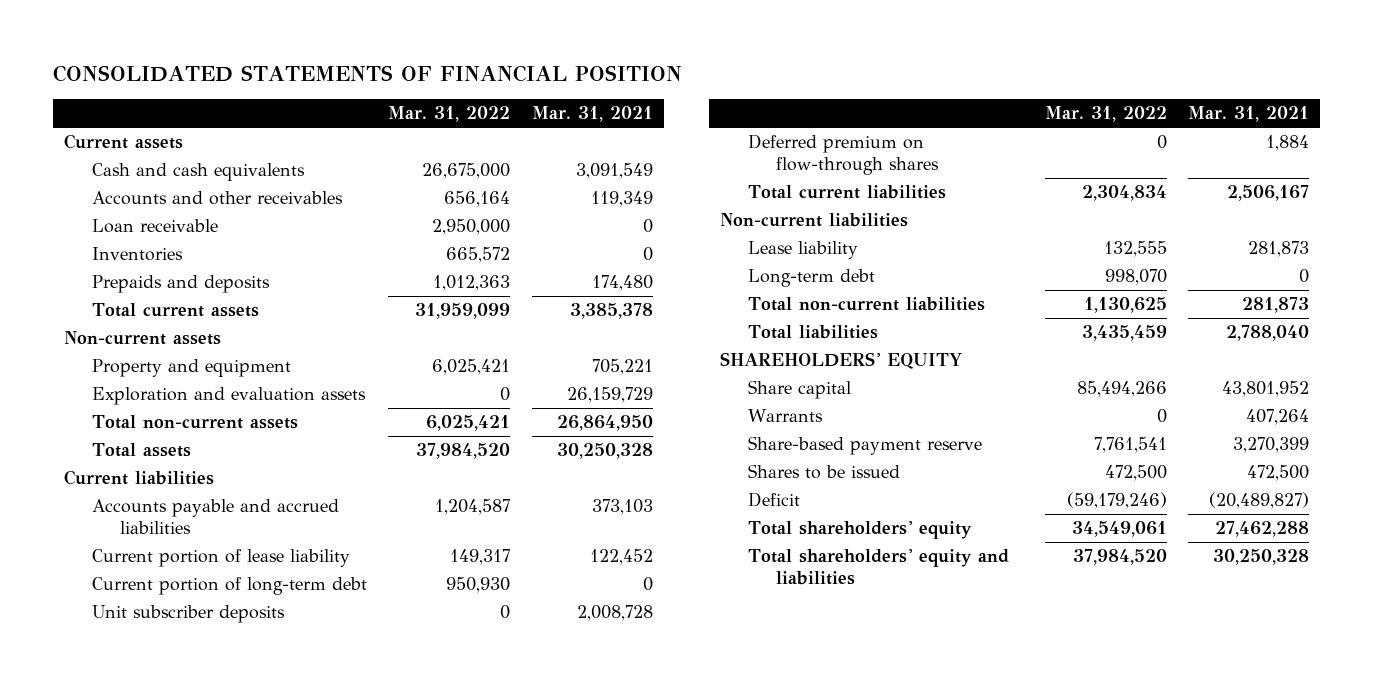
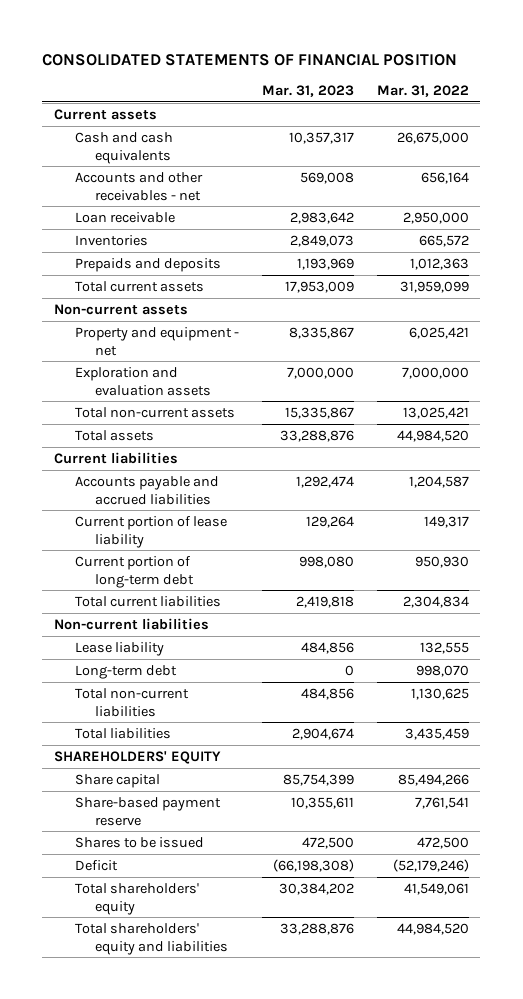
[531,106,653,123] Mar. 31, 2021 -> none
none -> [261,85,354,98] Mar. 31, 2023
[91,191,343,206] Accounts and other receivables -> [74,171,203,201] Accounts and other receivables - net
[91,359,291,378] Property and equipment -> [74,326,239,356] Property and equipment - net
[500,387,511,402] 0 -> [401,366,469,379] 7,000,000
[426,415,511,432] 6,025,421 -> [402,406,469,419] 13,025,421
[416,443,511,460] 37,984,520 -> [396,429,469,442] 44,984,520
[91,605,285,624] Unit subscriber deposits -> none
[748,134,940,176] Deferred premium on flow-through shares -> none
[748,409,824,423] Warrants -> none
[1066,492,1167,510] (59,179,246) -> [392,858,469,872] (52,179,246)
[1071,521,1167,538] 34,549,061 -> [403,882,469,895] 41,549,061
[1072,549,1167,566] 37,984,520 -> [396,922,469,935] 44,984,520

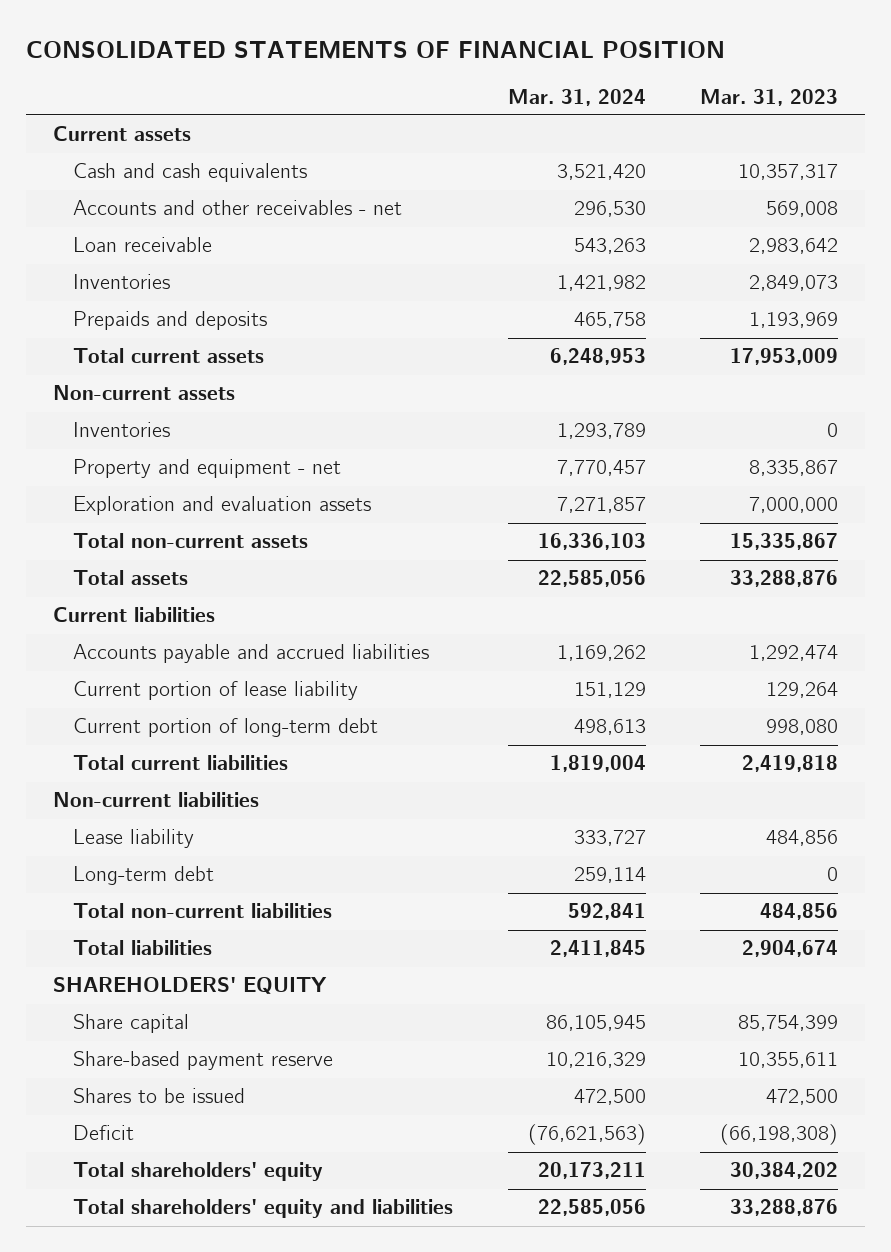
[376,85,469,98] Mar. 31, 2022 -> none
none -> [507,88,646,106] Mar. 31, 2024
none -> [73,422,171,438] Inventories

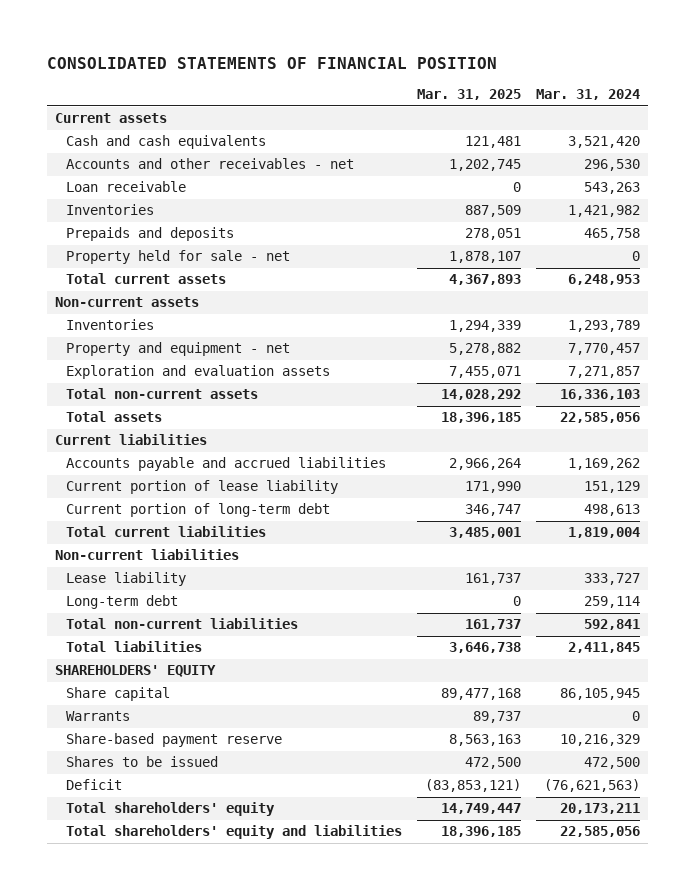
[700,88,839,106] Mar. 31, 2023 -> none
none -> [417,89,522,101] Mar. 31, 2025
none -> [66,250,291,265] Property held for sale - net
none -> [66,711,131,722] Warrants

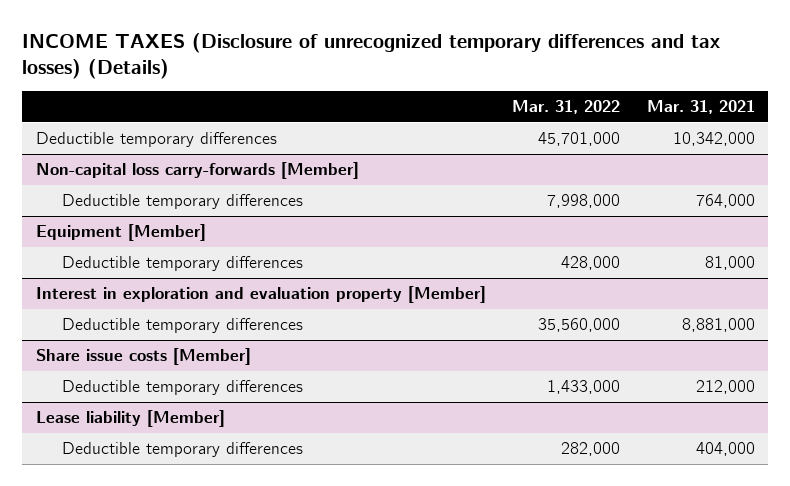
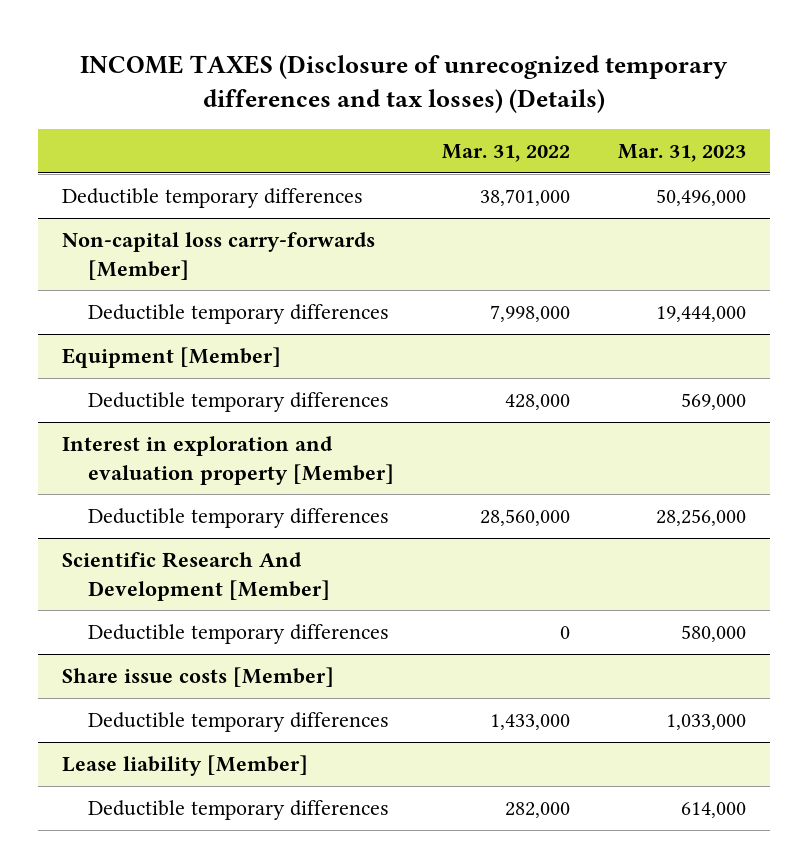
[646,100,755,115] Mar. 31, 2021 -> none
none -> [617,143,746,162] Mar. 31, 2023
[538,132,621,147] 45,701,000 -> [480,189,571,207] 38,701,000
[538,318,621,333] 35,560,000 -> [480,509,571,527] 28,560,000
none -> [62,552,331,601] Scientific Research And Development [Member]
none -> [88,624,390,645] Deductible temporary differences

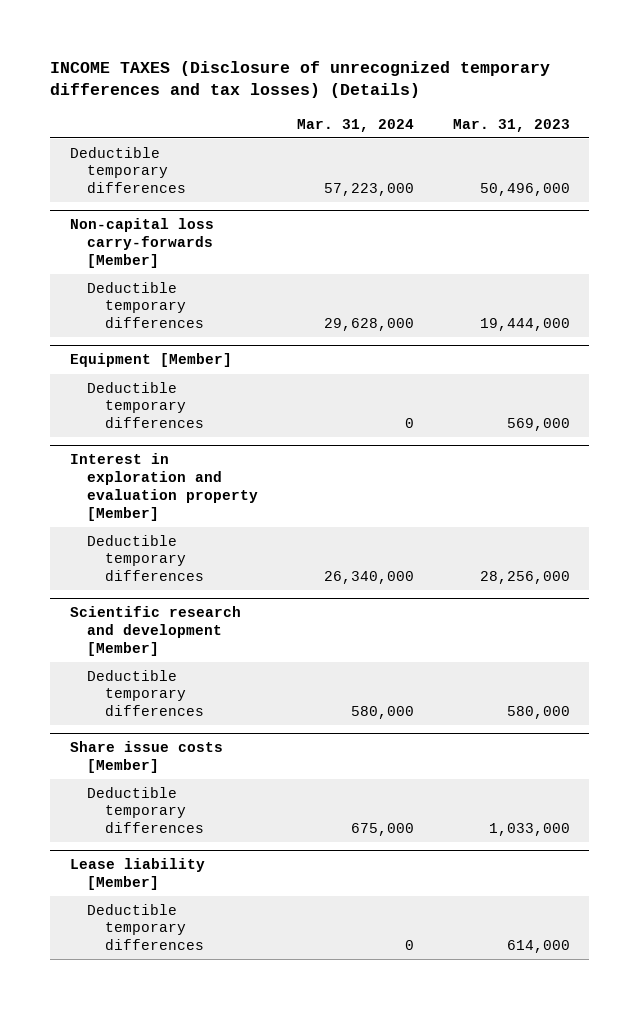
[442,143,571,162] Mar. 31, 2022 -> none
none -> [296,118,414,132] Mar. 31, 2024
[62,552,331,601] Scientific Research And Development [Member] -> [69,606,241,656] Scientific research and development [Member]

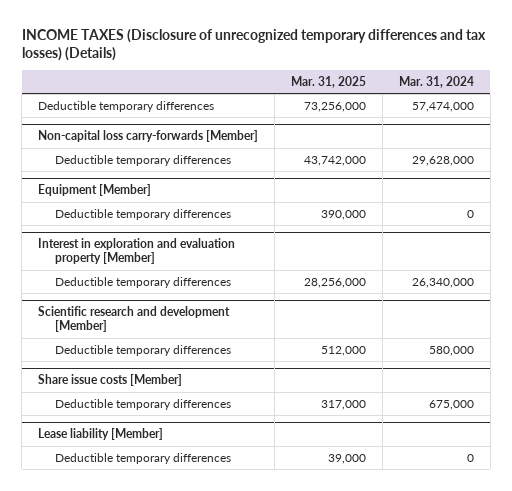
[452,118,570,132] Mar. 31, 2023 -> none
none -> [290,75,366,88] Mar. 31, 2025
[323,183,414,197] 57,223,000 -> [411,101,474,112] 57,474,000

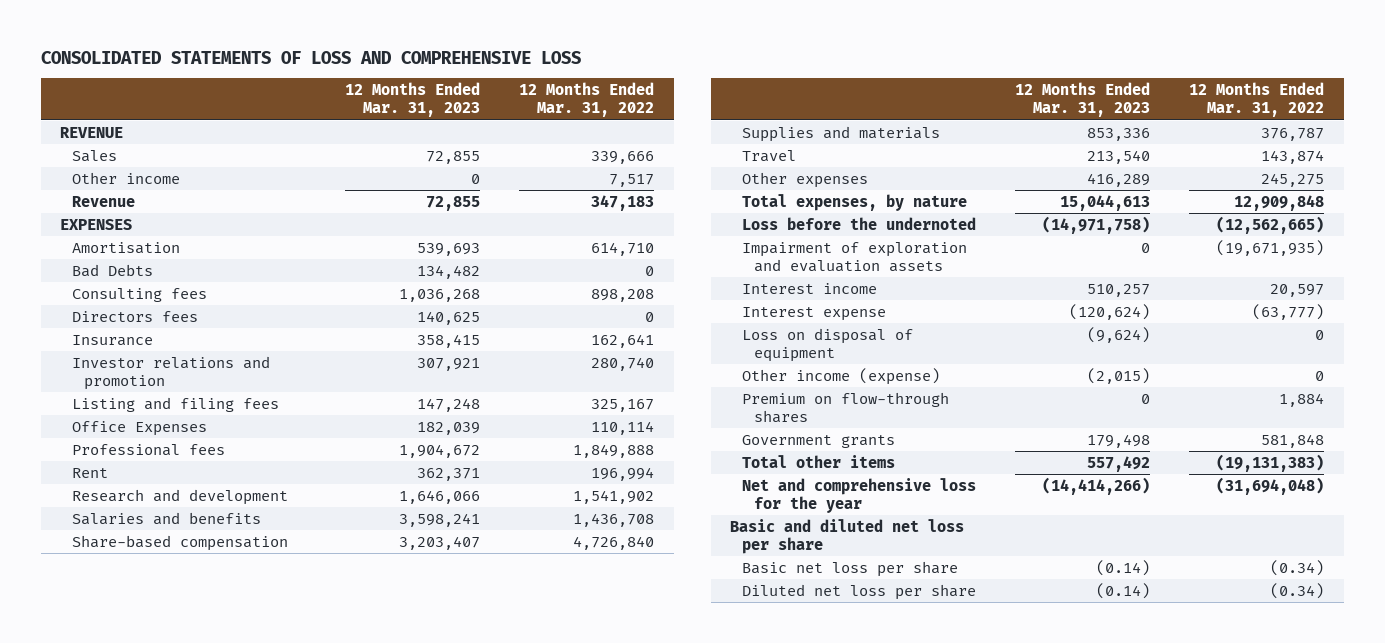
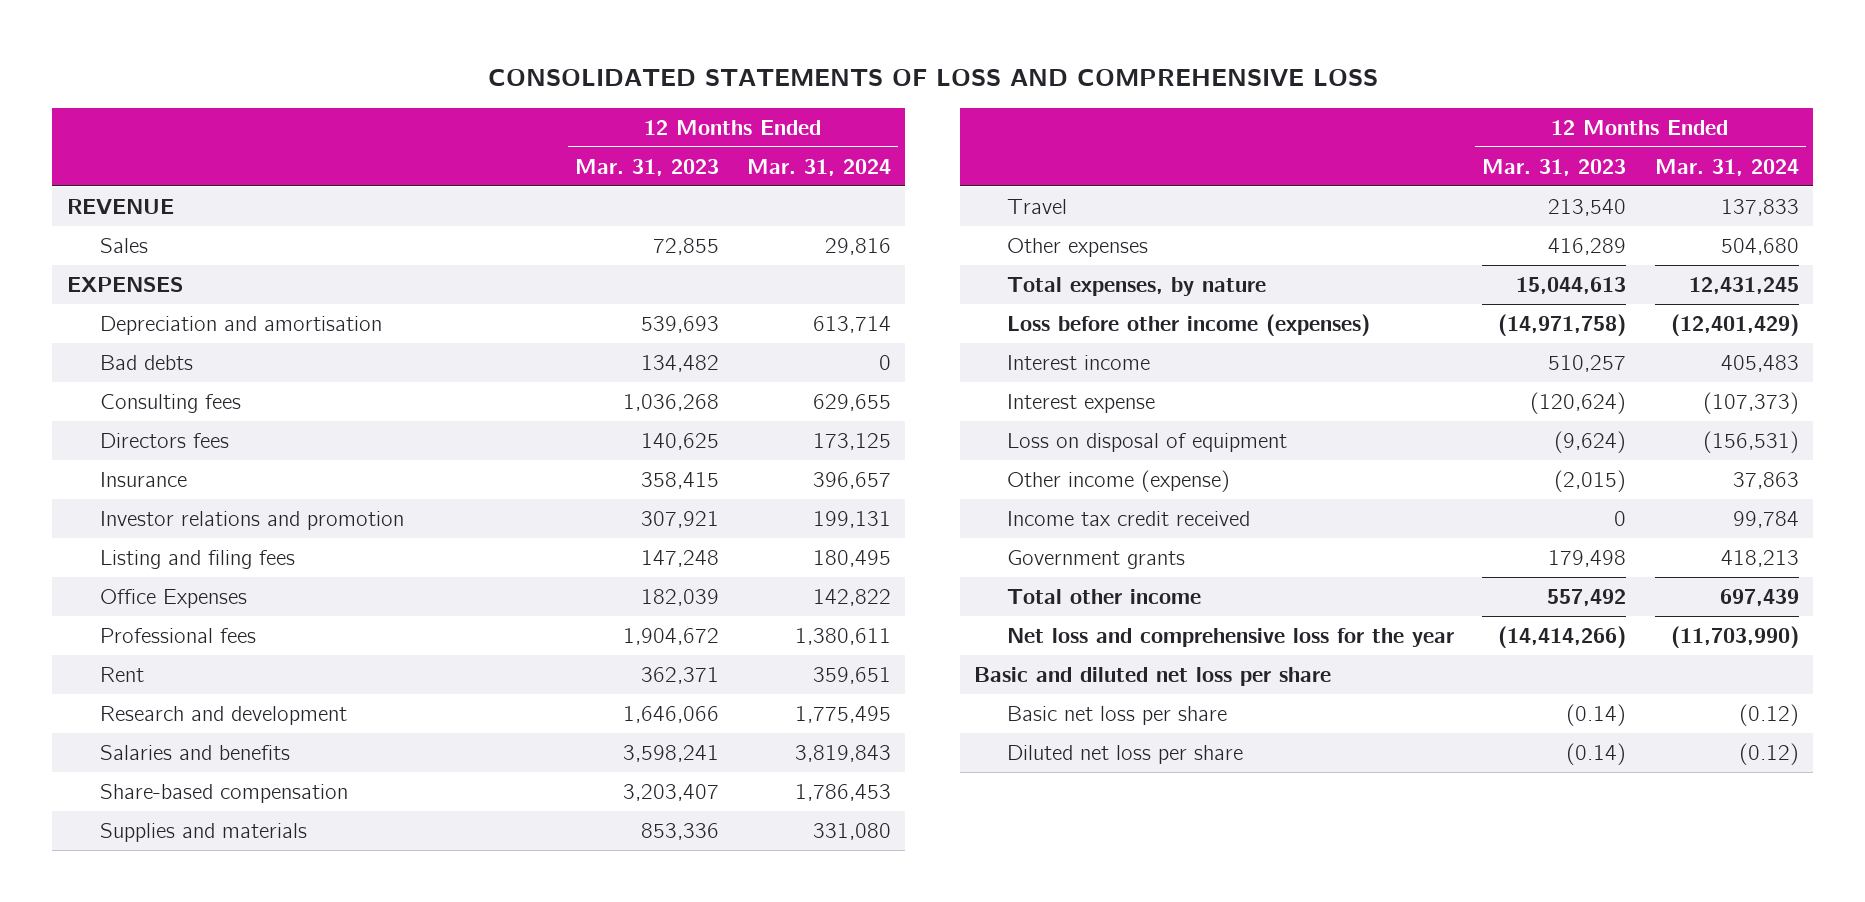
[519,82,655,118] 12 Months Ended Mar. 31, 2022 -> none
none -> [747,158,892,176] Mar. 31, 2024
[71,171,180,184] Other income -> none
[71,195,135,207] Revenue -> none
[71,241,180,254] Amortisation -> [99,315,382,335] Depreciation and amortisation
[71,263,153,277] Bad Debts -> [99,354,193,370] Bad debts
[741,241,967,272] Impairment of exploration and evaluation assets -> none
[741,216,976,230] Loss before the undernoted -> [1006,313,1370,336] Loss before other income (expenses)
[741,391,949,423] Premium on flow-through shares -> none
none -> [1006,510,1250,526] Income tax credit received
[741,454,895,468] Total other items -> [1006,588,1201,604] Total other income
[741,477,976,513] Net and comprehensive loss for the year -> [1006,627,1454,647] Net loss and comprehensive loss for the year

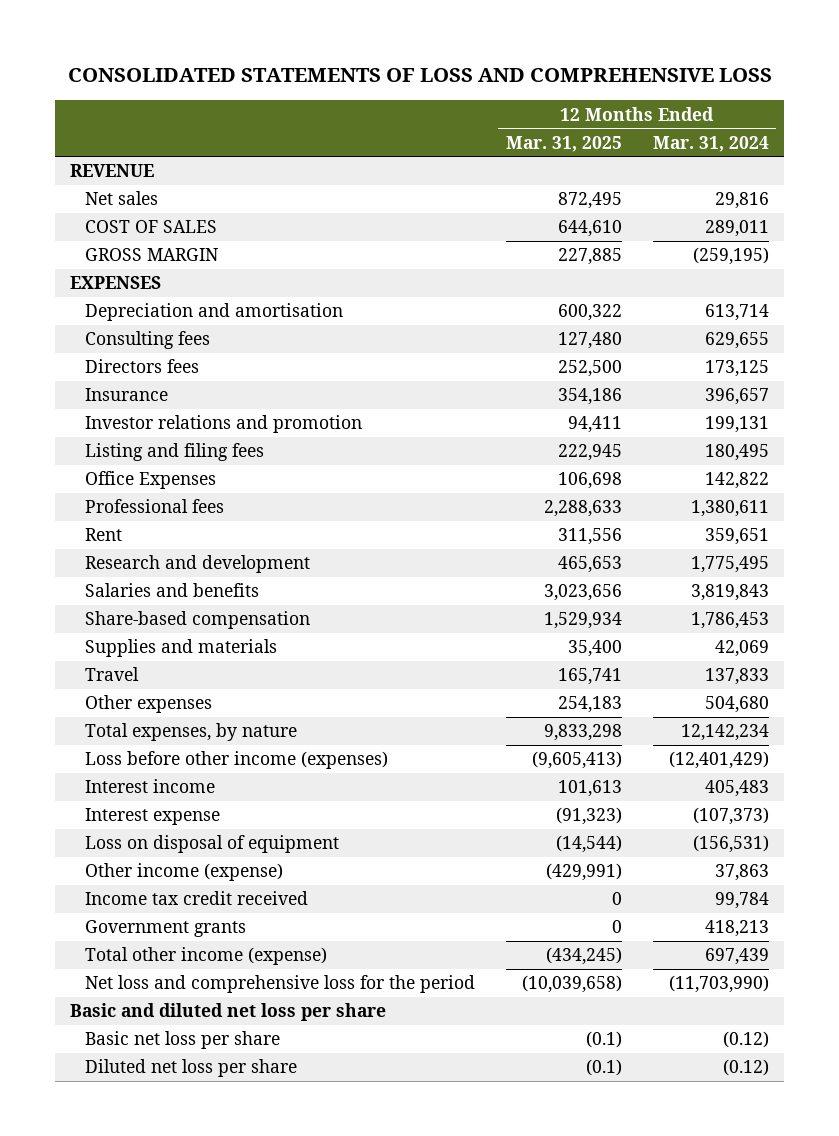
[574,158,719,176] Mar. 31, 2023 -> none
none -> [506,135,623,152] Mar. 31, 2025
[99,237,148,253] Sales -> [85,191,159,206] Net sales
none -> [85,220,218,234] COST OF SALES
none -> [85,248,219,262] GROSS MARGIN
[99,354,193,370] Bad debts -> none
[813,822,892,840] 331,080 -> [714,640,769,658] 42,069
[1688,276,1799,294] 12,431,245 -> [680,724,769,742] 12,142,234
[1006,588,1201,604] Total other income -> [85,947,328,966] Total other income (expense)
[1006,627,1454,647] Net loss and comprehensive loss for the year -> [85,975,476,994] Net loss and comprehensive loss for the period

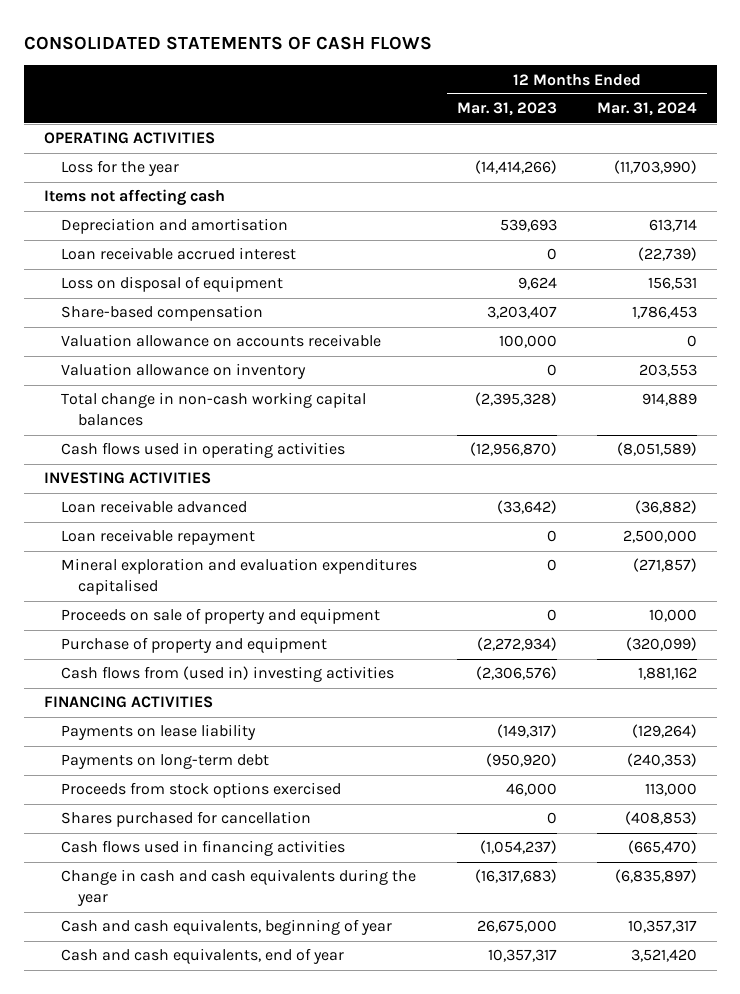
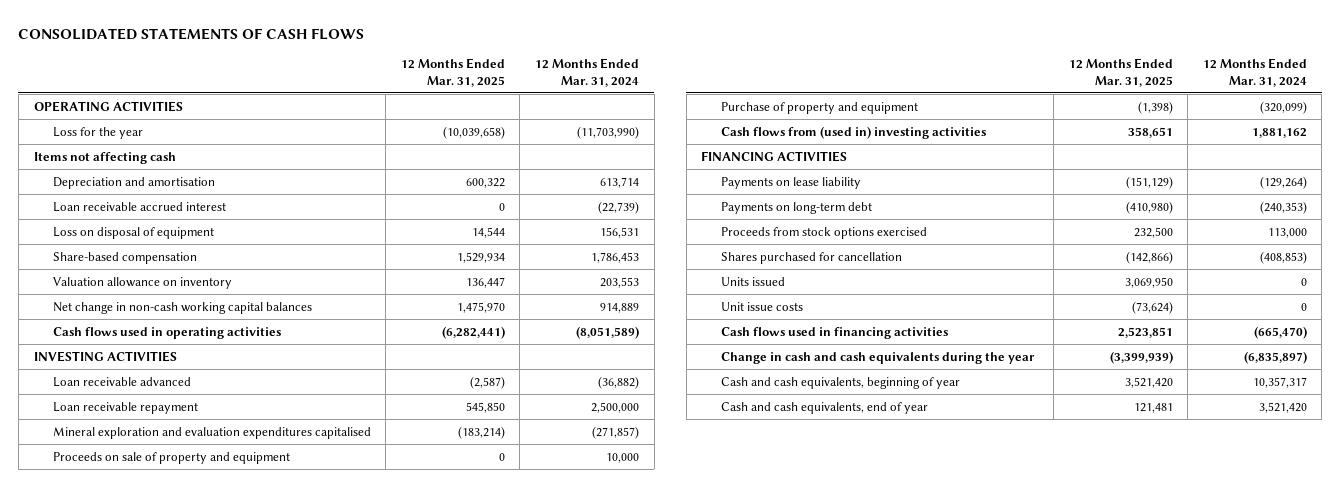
[456,102,557,117] Mar. 31, 2023 -> none
none -> [400,58,505,87] 12 Months Ended Mar. 31, 2025
[60,334,381,348] Valuation allowance on accounts receivable -> none
[60,392,366,427] Total change in non-cash working capital balances -> [52,301,312,314] Net change in non-cash working capital balances
none -> [720,276,785,286] Units issued
none -> [720,301,803,311] Unit issue costs

